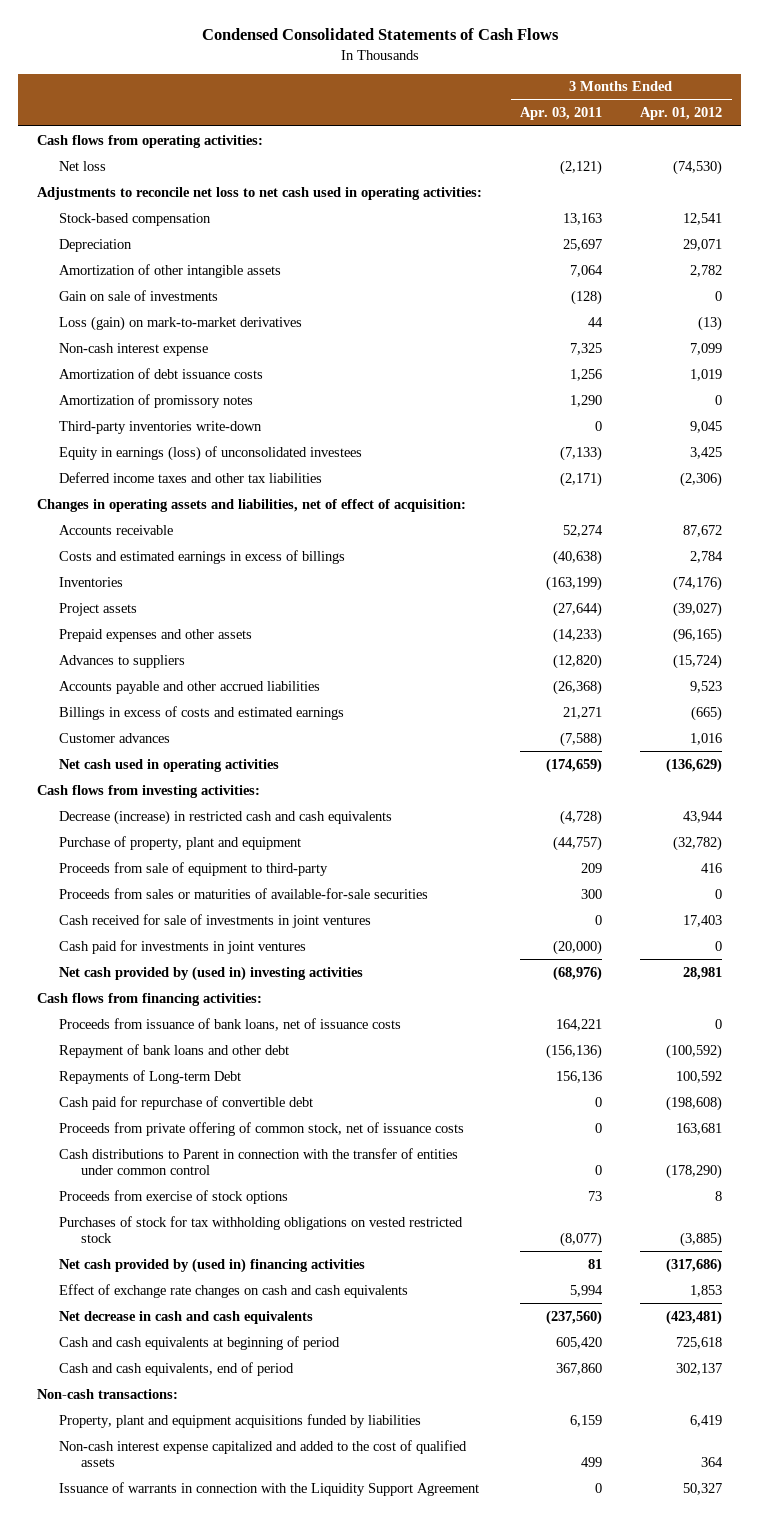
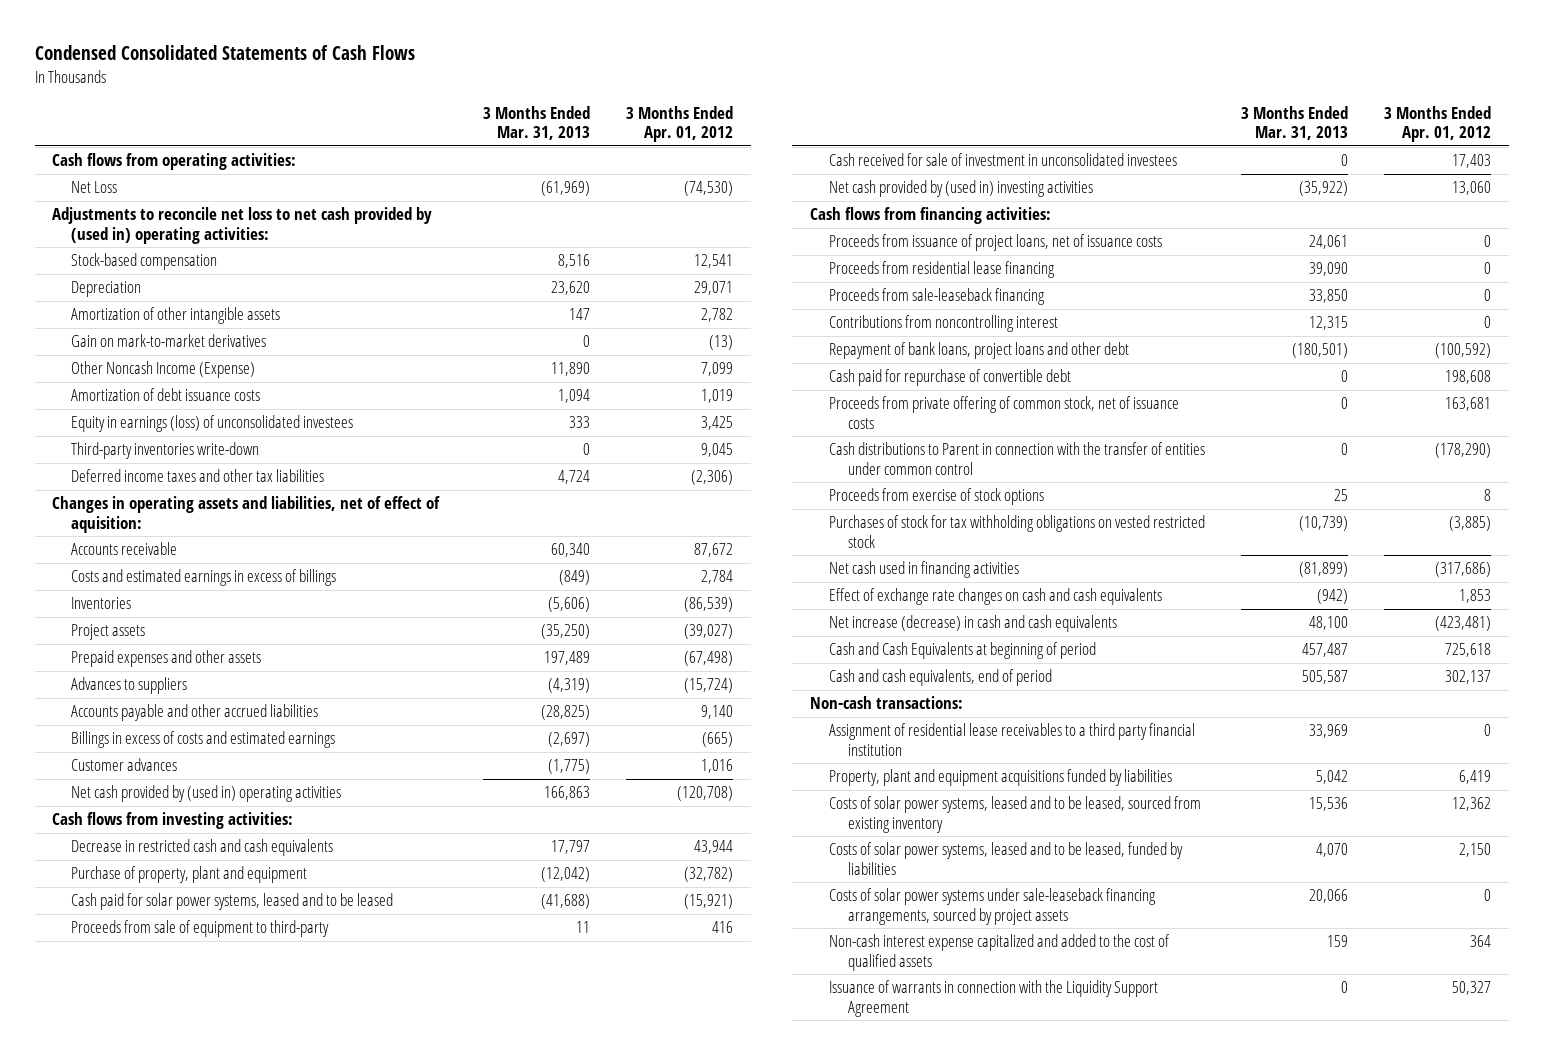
[520,107,603,121] Apr. 03, 2011 -> none
none -> [483,105,591,140] 3 Months Ended Mar. 31, 2013
[59,160,107,171] Net loss -> [71,181,118,194] Net Loss
[37,186,483,200] Adjustments to reconcile net loss to net cash used in operating activities: -> [52,207,433,244] Adjustments to reconcile net loss to net cash provided by (used in) operating activities:
[59,289,219,301] Gain on sale of investments -> none
[59,315,303,331] Loss (gain) on mark-to-market derivatives -> [71,334,267,348] Gain on mark-to-market derivatives
[59,342,209,356] Non-cash interest expense -> [71,361,256,379] Other Noncash Income (Expense)
[59,393,254,408] Amortization of promissory notes -> none
[59,420,263,434] Third-party inventories write-down -> [71,442,260,460] Third-party inventories write-down
[37,498,467,512] Changes in operating assets and liabilities, net of effect of acquisition: -> [52,496,441,533] Changes in operating assets and liabilities, net of effect of aquisition:
[673,575,723,591] (74,176) -> [684,597,734,613] (86,539)
[673,627,723,643] (96,165) -> [684,651,734,667] (67,498)
[690,680,723,693] 9,523 -> [701,705,734,720] 9,140
[59,758,280,772] Net cash used in operating activities -> [71,785,342,803] Net cash provided by (used in) operating activities
[666,757,723,773] (136,629) -> [677,786,734,802] (120,708)
[59,809,393,825] Decrease (increase) in restricted cash and cash equivalents -> [71,839,334,857] Decrease in restricted cash and cash equivalents
none -> [71,893,394,911] Cash paid for solar power systems, leased and to be leased
[59,887,429,899] Proceeds from sales or maturities of available-for-sale securities -> none
[59,939,307,954] Cash paid for investments in joint ventures -> none
[59,913,372,928] Cash received for sale of investments in joint ventures -> [829,153,1178,167] Cash received for sale of investment in unconsolidated investees
[683,966,723,980] 28,981 -> [1451,181,1491,196] 13,060
[59,1069,242,1084] Repayments of Long-term Debt -> none
[59,1017,402,1031] Proceeds from issuance of bank loans, net of issuance costs -> [829,234,1163,252] Proceeds from issuance of project loans, net of issuance costs
none -> [829,261,1056,279] Proceeds from residential lease financing
none -> [829,288,1046,306] Proceeds from sale-leaseback financing
none -> [829,315,1059,333] Contributions from noncontrolling interest
[59,1043,290,1058] Repayment of bank loans and other debt -> [829,342,1130,360] Repayment of bank loans, project loans and other debt
[666,1095,723,1111] (198,608) -> [1444,370,1491,385] 198,608
[59,1257,366,1273] Net cash provided by (used in) financing activities -> [829,561,1020,579] Net cash used in financing activities
[59,1310,314,1324] Net decrease in cash and cash equivalents -> [829,615,1118,633] Net increase (decrease) in cash and cash equivalents
[59,1335,341,1350] Cash and cash equivalents at beginning of period -> [829,642,1097,660] Cash and Cash Equivalents at beginning of period
none -> [829,723,1196,756] Assignment of residential lease receivables to a third party financial institution
none -> [829,796,1202,833] Costs of solar power systems, leased and to be leased, sourced from existing inventory
none -> [829,842,1184,875] Costs of solar power systems, leased and to be leased, funded by liabilities
none -> [829,888,1157,925] Costs of solar power systems under sale-leaseback financing arrangements, sourced by project assets

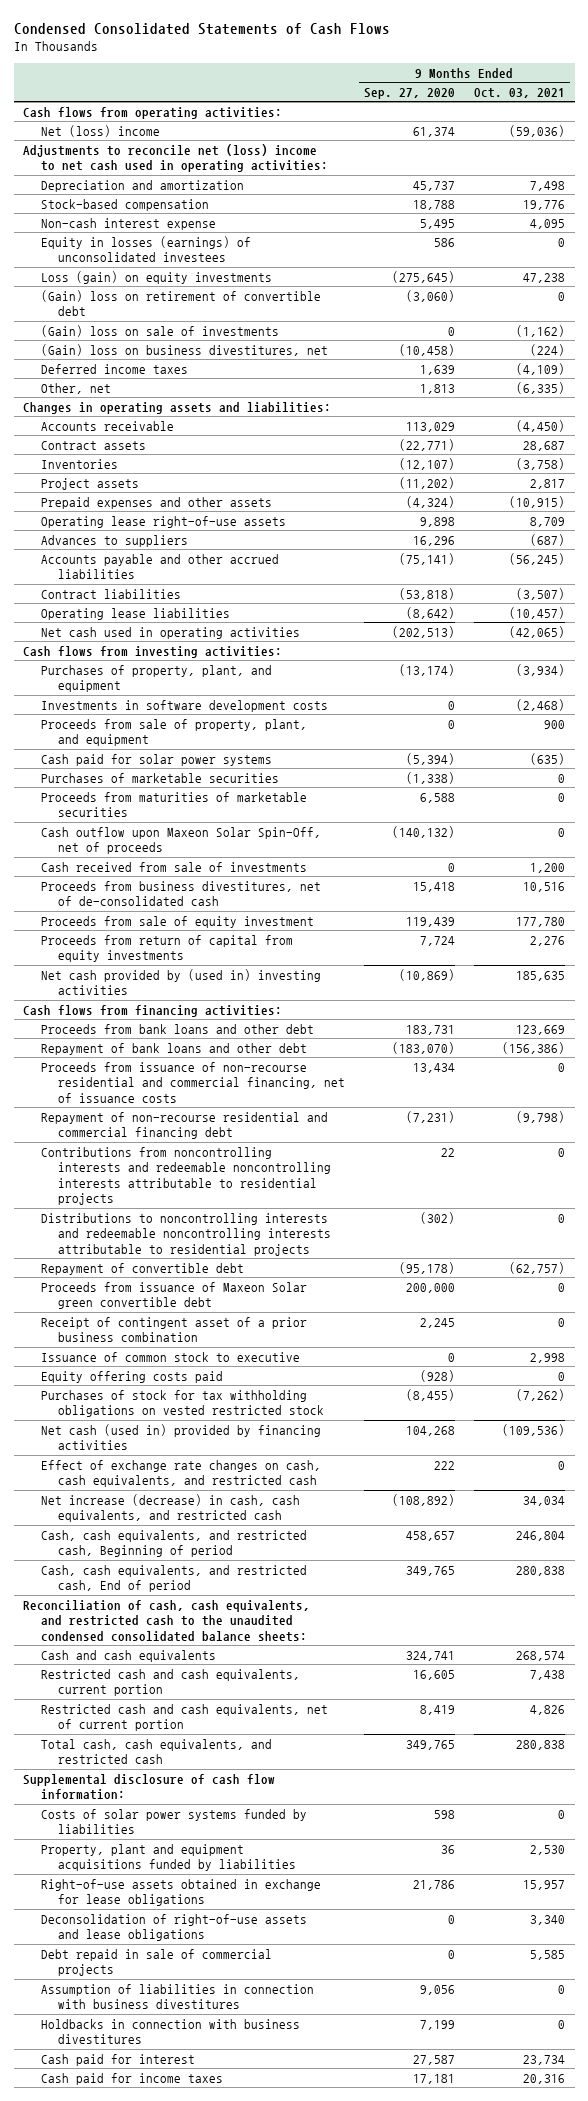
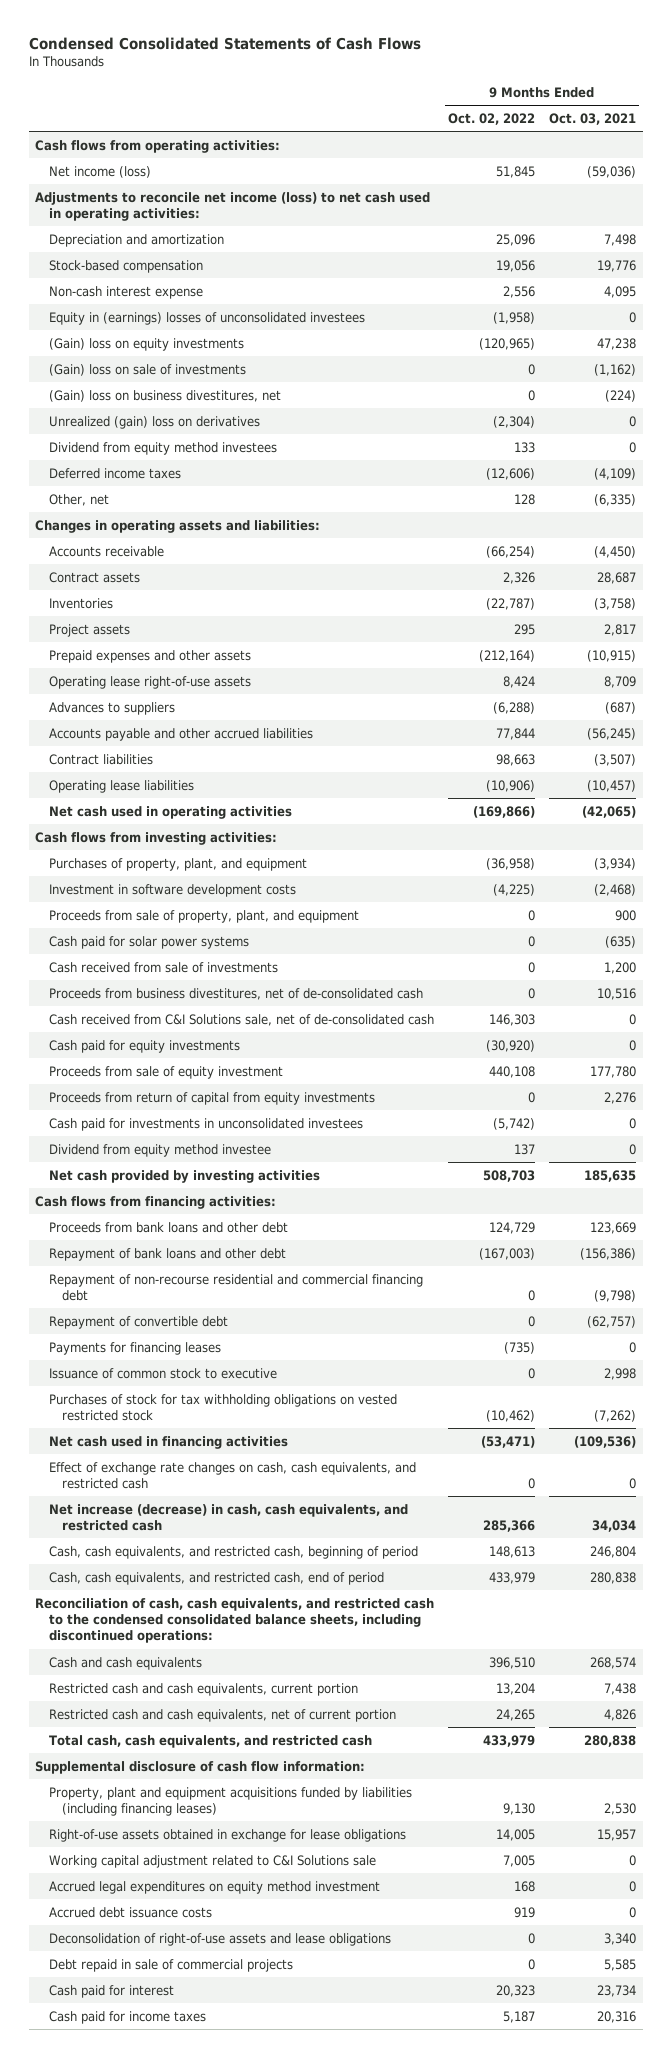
[363,87,455,99] Sep. 27, 2020 -> none
none -> [448,112,536,125] Oct. 02, 2022
[40,124,160,137] Net (loss) income -> [48,165,151,178] Net income (loss)
[23,143,328,173] Adjustments to reconcile net (loss) income to net cash used in operating activities: -> [35,191,431,222] Adjustments to reconcile net income (loss) to net cash used in operating activities:
[40,289,321,317] (Gain) loss on retirement of convertible debt -> none
[40,235,251,263] Equity in losses (earnings) of unconsolidated investees -> [48,311,365,325] Equity in (earnings) losses of unconsolidated investees
[40,270,272,284] Loss (gain) on equity investments -> [48,337,244,351] (Gain) loss on equity investments
none -> [48,415,260,429] Unrealized (gain) loss on derivatives
none -> [48,441,277,455] Dividend from equity method investees
[40,699,328,712] Investments in software development costs -> [48,883,296,897] Investment in software development costs
[40,772,279,783] Purchases of marketable securities -> none
[40,791,307,818] Proceeds from maturities of marketable securities -> none
[40,826,321,855] Cash outflow upon Maxeon Solar Spin-Off, net of proceeds -> none
none -> [48,1013,434,1026] Cash received from C&I Solutions sale, net of de-consolidated cash
none -> [48,1039,240,1053] Cash paid for equity investments
none -> [48,1117,363,1131] Cash paid for investments in unconsolidated investees
none -> [48,1143,271,1157] Dividend from equity method investee
[40,968,321,996] Net cash provided by (used in) investing activities -> [48,1169,320,1183] Net cash provided by investing activities
[40,1061,345,1103] Proceeds from issuance of non-recourse residential and commercial financing, net of issuance costs -> none
[40,1146,331,1206] Contributions from noncontrolling interests and redeemable noncontrolling interests attributable to residential projects -> none
[40,1212,331,1256] Distributions to noncontrolling interests and redeemable noncontrolling interests attributable to residential projects -> none
[40,1281,307,1310] Proceeds from issuance of Maxeon Solar green convertible debt -> none
[40,1316,307,1343] Receipt of contingent asset of a prior business combination -> none
none -> [48,1341,221,1355] Payments for financing leases
[40,1370,223,1383] Equity offering costs paid -> none
[40,1423,321,1451] Net cash (used in) provided by financing activities -> [48,1435,288,1449] Net cash used in financing activities
[40,1529,307,1558] Cash, cash equivalents, and restricted cash, Beginning of period -> [48,1545,418,1559] Cash, cash equivalents, and restricted cash, beginning of period
[40,1564,307,1593] Cash, cash equivalents, and restricted cash, End of period -> [48,1571,384,1585] Cash, cash equivalents, and restricted cash, end of period
[23,1599,311,1642] Reconciliation of cash, cash equivalents, and restricted cash to the unaudited condensed consolidated balance sheets: -> [35,1597,435,1644] Reconciliation of cash, cash equivalents, and restricted cash to the condensed consolidated balance sheets, including discontinued operations:
[40,1808,307,1835] Costs of solar power systems funded by liabilities -> none
[40,1843,296,1872] Property, plant and equipment acquisitions funded by liabilities -> [48,1786,412,1817] Property, plant and equipment acquisitions funded by liabilities (including financing leases)
none -> [48,1854,376,1868] Working capital adjustment related to C&I Solutions sale
none -> [48,1880,380,1894] Accrued legal expenditures on equity method investment
none -> [48,1906,212,1918] Accrued debt issuance costs
[40,1983,314,2010] Assumption of liabilities in connection with business divestitures -> none
[40,2018,300,2045] Holdbacks in connection with business divestitures -> none

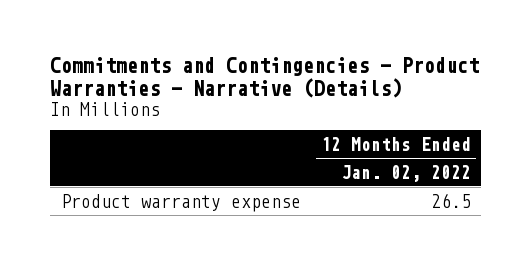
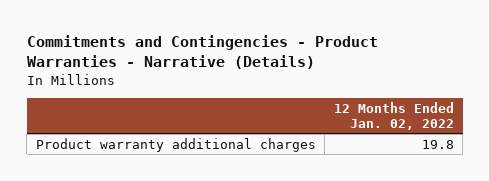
[60,193,301,212] Product warranty expense -> [35,137,316,152] Product warranty additional charges
[430,192,471,208] 26.5 -> [421,139,454,149] 19.8

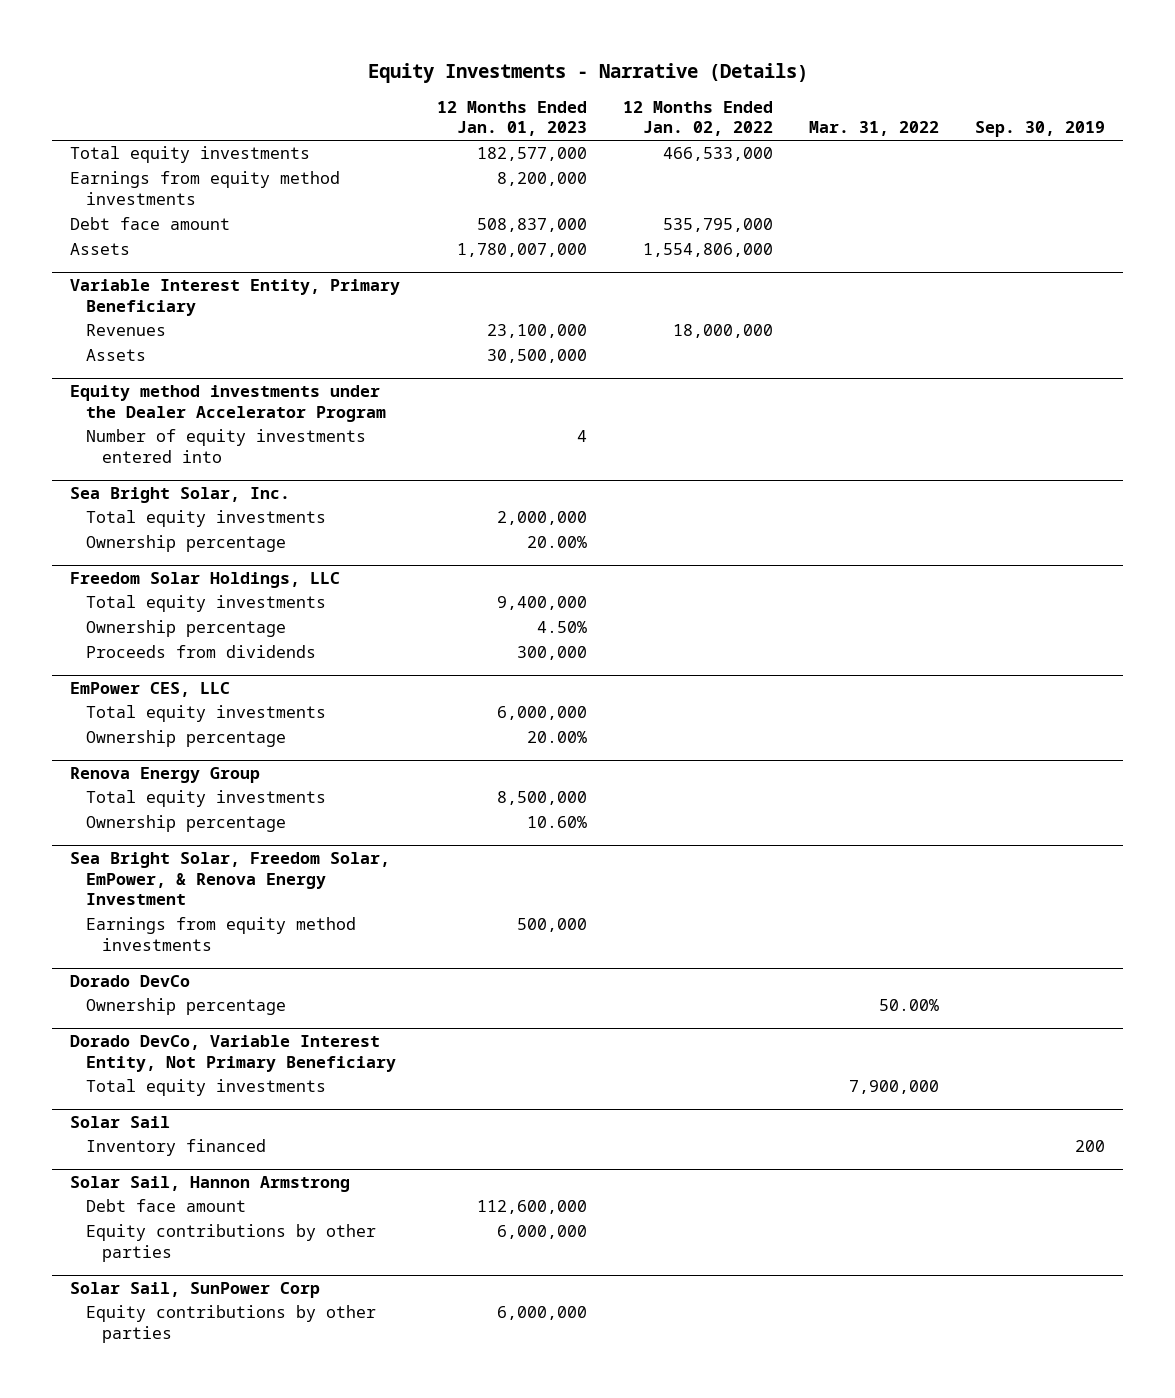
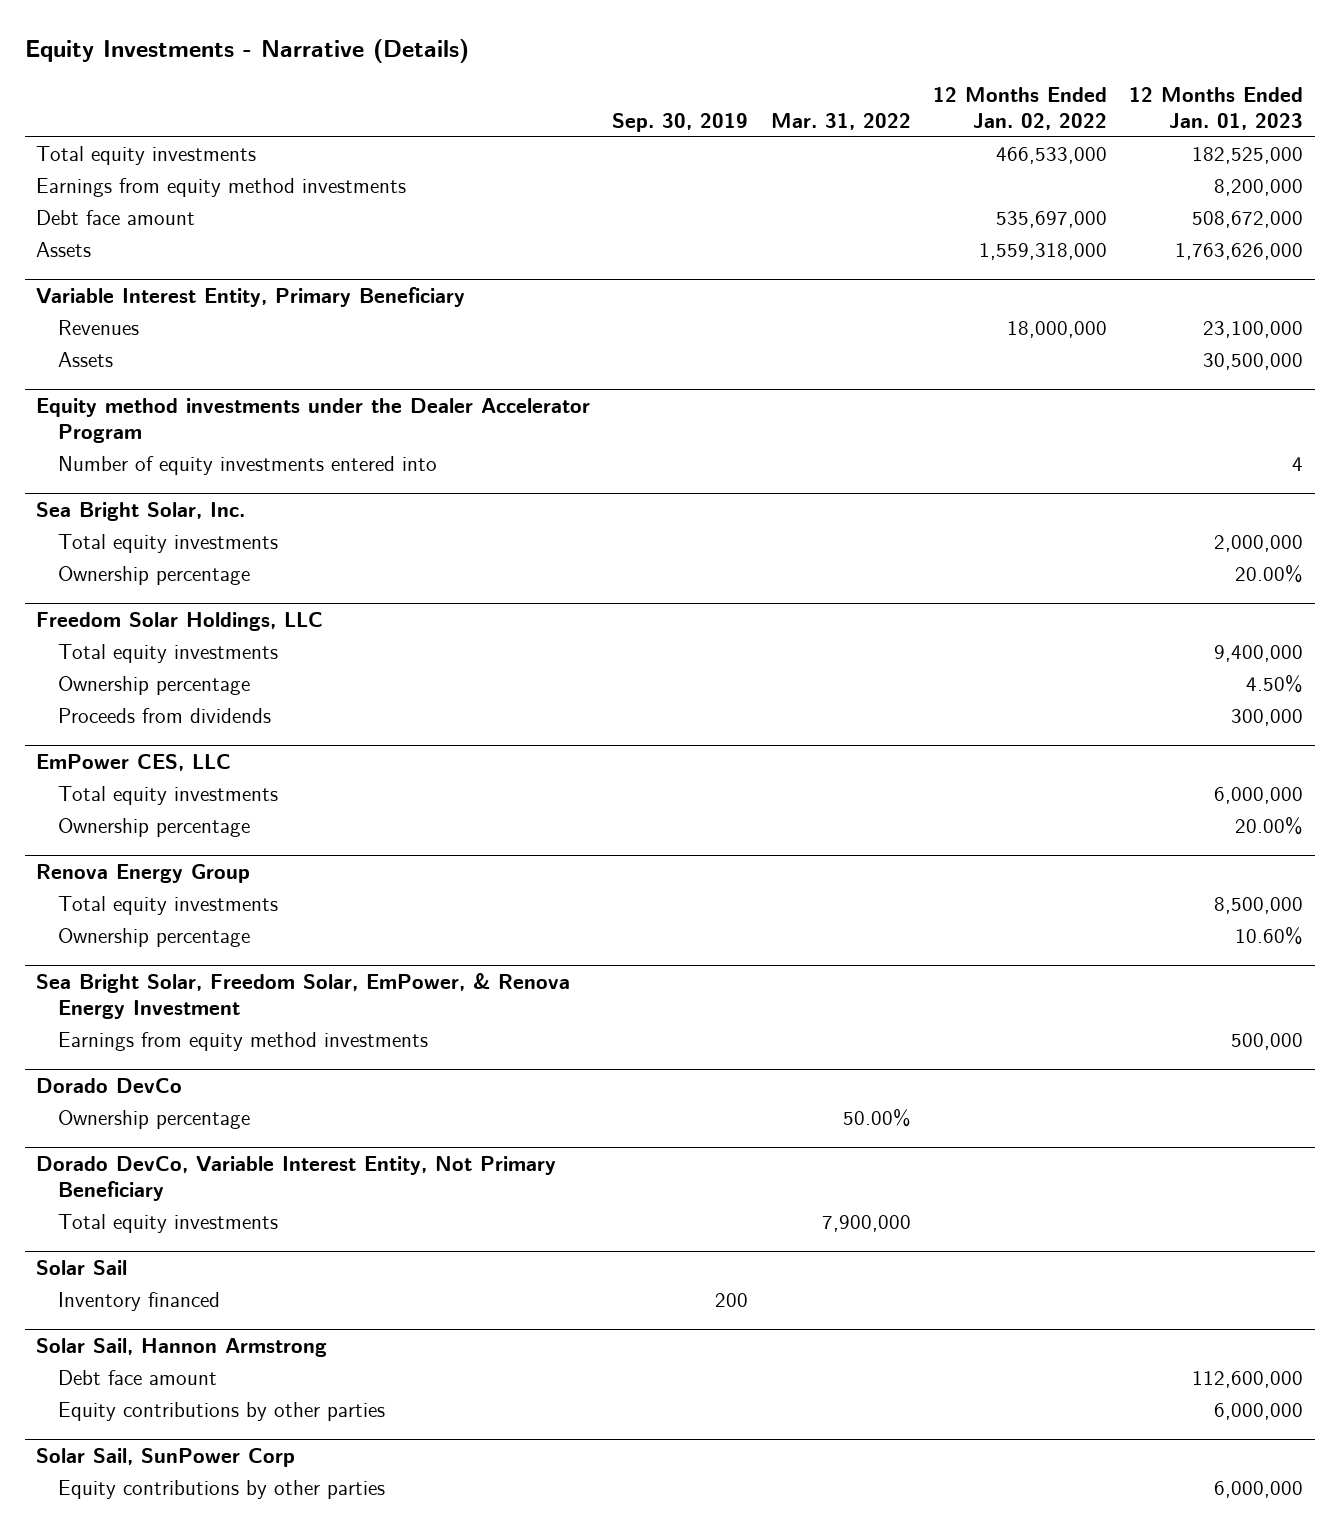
[476,147,587,162] 182,577,000 -> [1192,147,1304,165] 182,525,000
[476,218,587,233] 508,837,000 -> [1192,211,1304,229] 508,672,000
[662,218,773,233] 535,795,000 -> [996,211,1108,229] 535,697,000
[456,243,587,258] 1,780,007,000 -> [1175,243,1304,261] 1,763,626,000
[642,243,773,258] 1,554,806,000 -> [979,243,1108,261] 1,559,318,000

